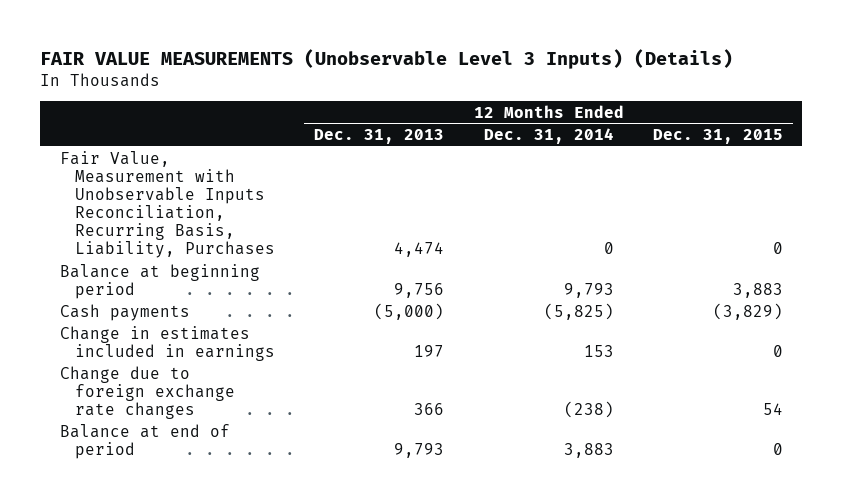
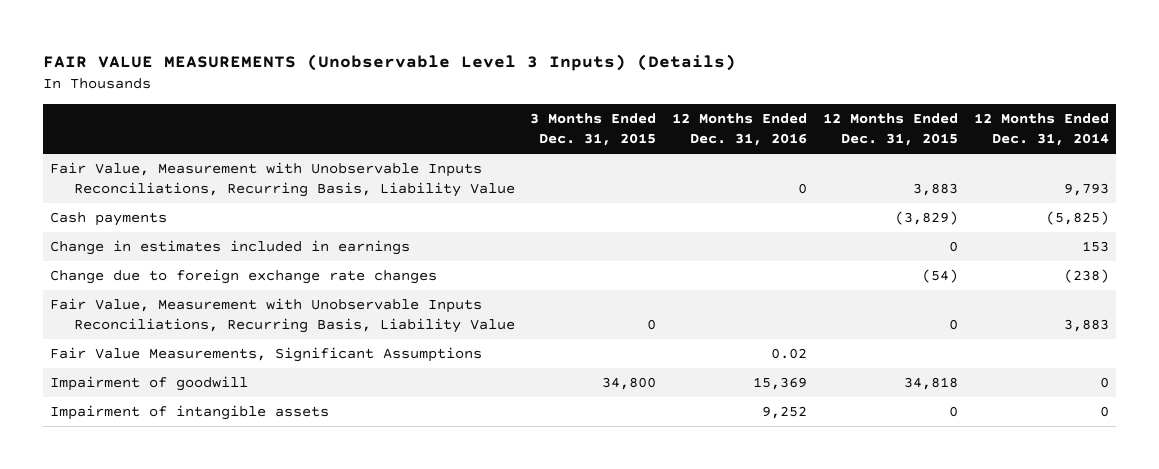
[314,129,445,145] Dec. 31, 2013 -> none
none -> [530,113,657,147] 3 Months Ended Dec. 31, 2015
none -> [672,113,808,147] 12 Months Ended Dec. 31, 2016
[60,150,276,258] Fair Value, Measurement with Unobservable Inputs Reconciliation, Recurring Basis, Liability, Purchases -> none
[60,263,261,299] Balance at beginning period -> [50,162,515,198] Fair Value, Measurement with Unobservable Inputs Reconciliations, Recurring Basis, Liability Value
[762,402,783,415] 54 -> [921,269,958,284] (54)
[60,423,231,459] Balance at end of period -> [50,298,515,334] Fair Value, Measurement with Unobservable Inputs Reconciliations, Recurring Basis, Liability Value
none -> [50,347,483,363] Fair Value Measurements, Significant Assumptions
none -> [50,376,249,392] Impairment of goodwill
none -> [50,405,330,421] Impairment of intangible assets

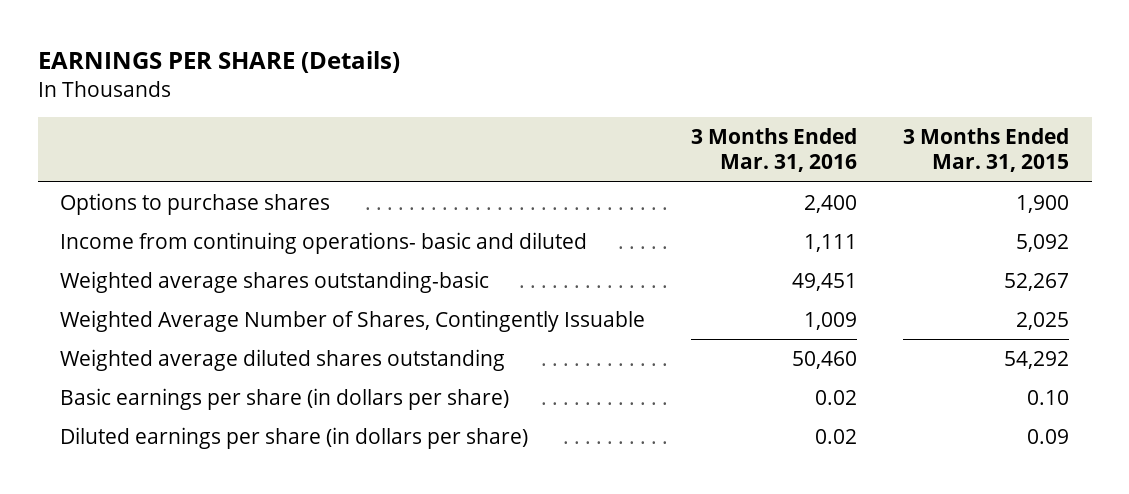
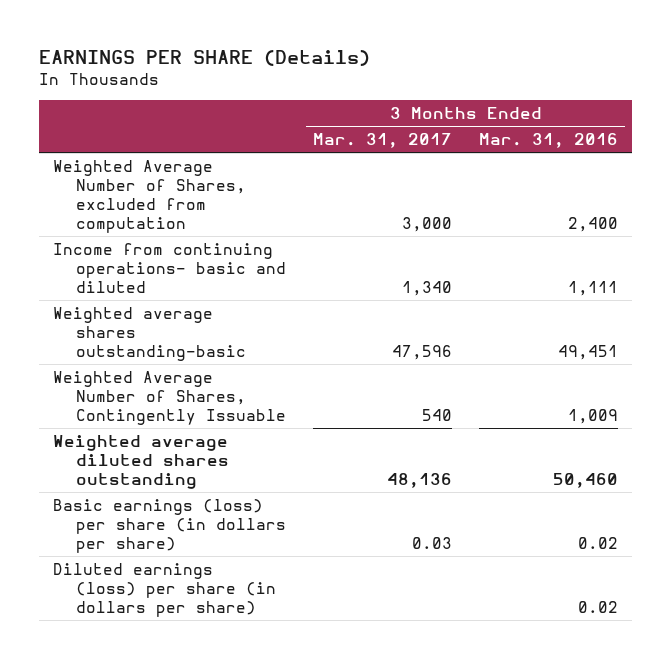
[903,127,1070,173] 3 Months Ended Mar. 31, 2015 -> none
none -> [313,133,453,149] Mar. 31, 2017
[60,192,331,215] Options to purchase shares -> none
none -> [52,159,246,233] Weighted Average Number of Shares, excluded from computation
[60,387,510,410] Basic earnings per share (in dollars per share) -> [52,498,286,553] Basic earnings (loss) per share (in dollars per share)
[60,426,529,449] Diluted earnings per share (in dollars per share) -> [52,562,276,617] Diluted earnings (loss) per share (in dollars per share)

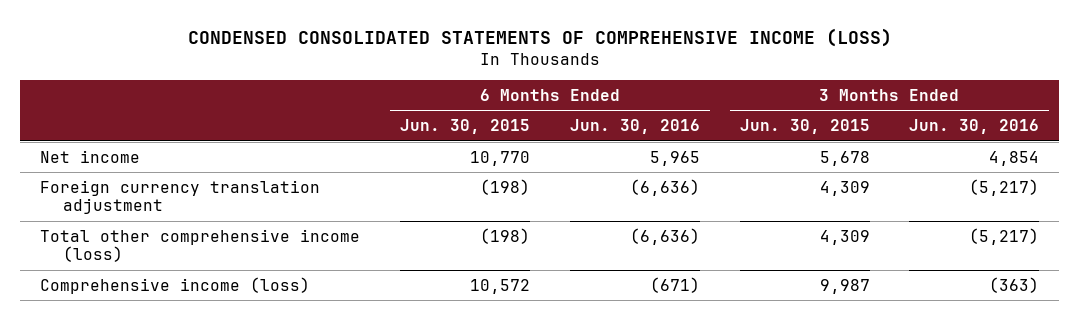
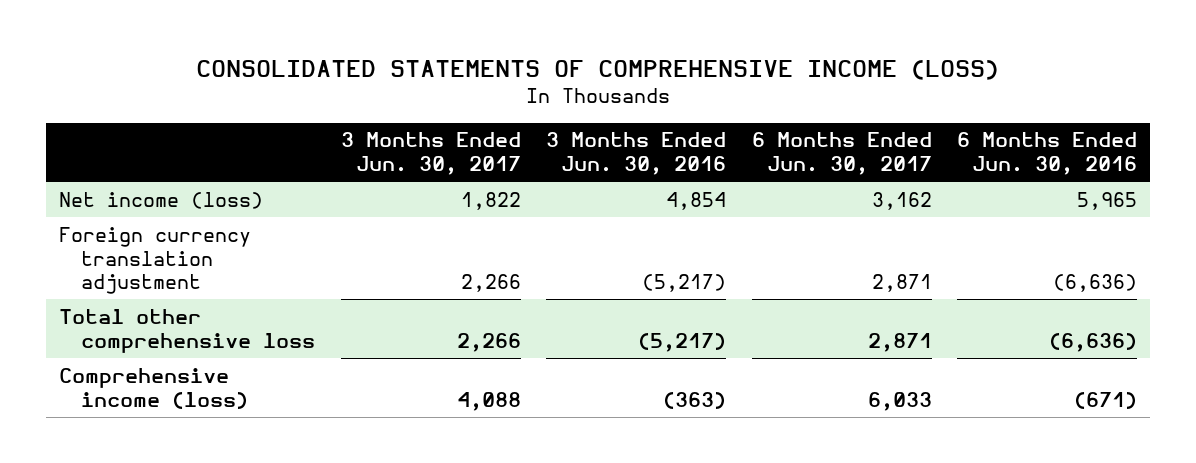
[187,28,892,48] CONDENSED CONSOLIDATED STATEMENTS OF COMPREHENSIVE INCOME (LOSS) -> [195,59,999,80] CONSOLIDATED STATEMENTS OF COMPREHENSIVE INCOME (LOSS)
[399,119,530,135] Jun. 30, 2015 -> none
[739,119,870,135] Jun. 30, 2015 -> none
none -> [340,132,521,176] 3 Months Ended Jun. 30, 2017
none -> [751,132,932,176] 6 Months Ended Jun. 30, 2017
[40,149,141,163] Net income -> [58,191,263,209] Net income (loss)
[40,228,361,263] Total other comprehensive income (loss) -> [58,308,315,353] Total other comprehensive loss

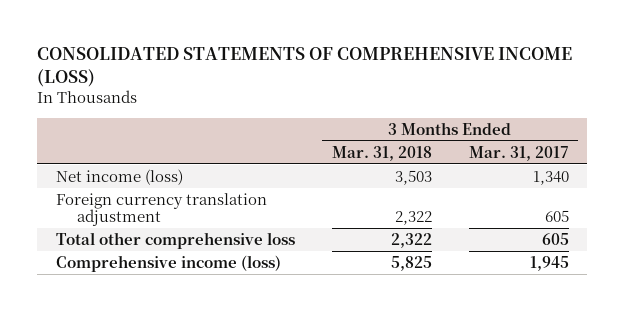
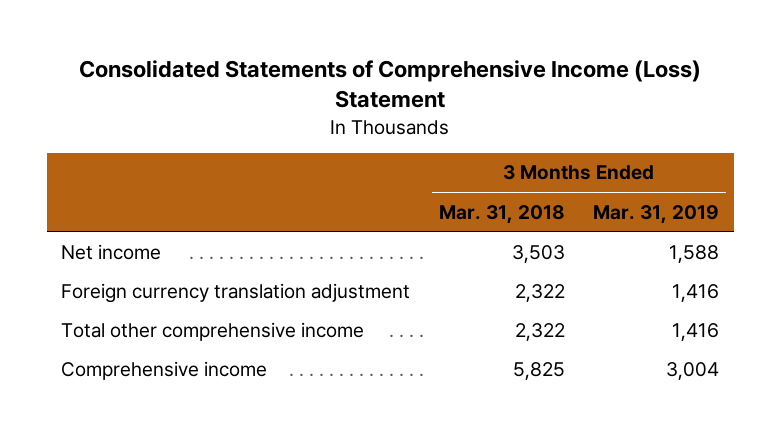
[37,47,573,88] CONSOLIDATED STATEMENTS OF COMPREHENSIVE INCOME (LOSS) -> [79,60,702,109] Consolidated Statements of Comprehensive Income (Loss) Statement
[468,145,569,161] Mar. 31, 2017 -> none
none -> [593,204,720,224] Mar. 31, 2019
[55,168,183,185] Net income (loss) -> [61,243,162,260] Net income
[55,231,295,249] Total other comprehensive loss -> [61,321,365,341] Total other comprehensive income
[55,254,281,272] Comprehensive income (loss) -> [61,360,268,380] Comprehensive income

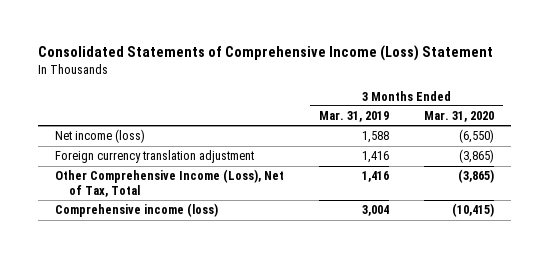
[438,204,565,224] Mar. 31, 2018 -> none
none -> [424,111,495,123] Mar. 31, 2020
[61,243,162,260] Net income -> [55,129,146,144] Net income (loss)
[61,321,365,341] Total other comprehensive income -> [55,169,285,197] Other Comprehensive Income (Loss), Net of Tax, Total
[61,360,268,380] Comprehensive income -> [55,203,219,218] Comprehensive income (loss)

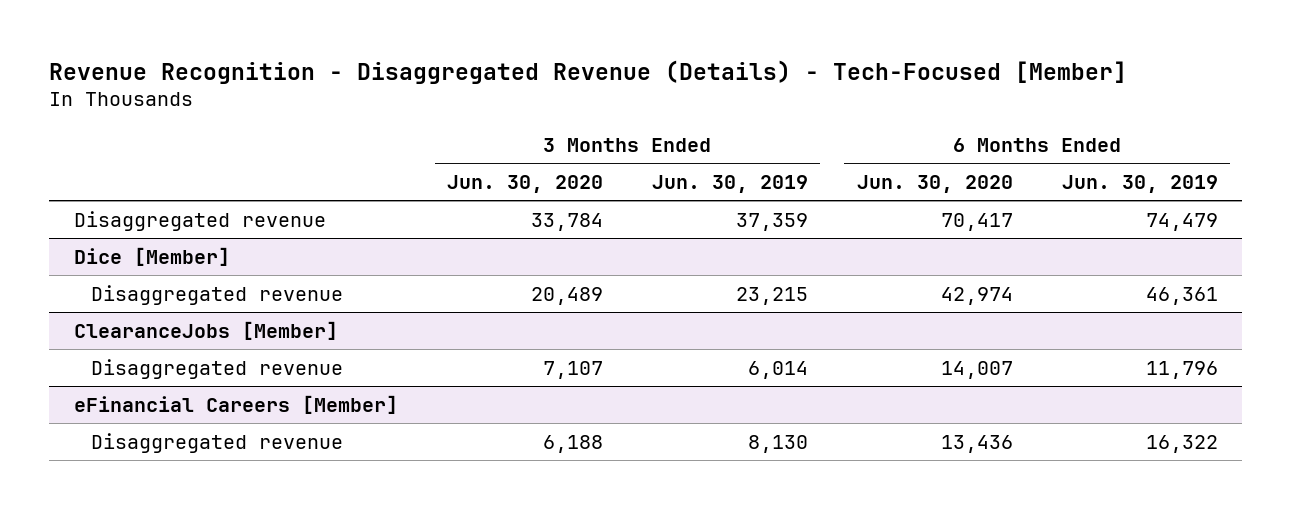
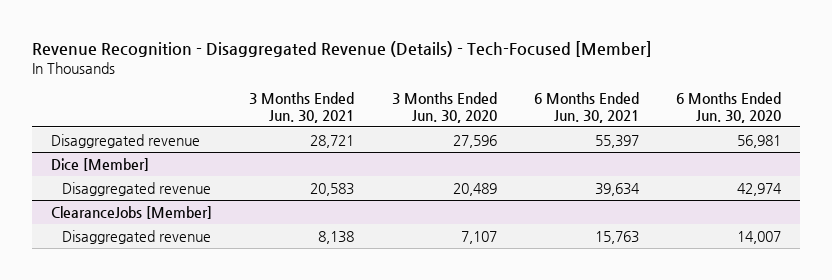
[651,174,808,193] Jun. 30, 2019 -> none
[1061,174,1218,193] Jun. 30, 2019 -> none
none -> [249,92,355,123] 3 Months Ended Jun. 30, 2021
none -> [533,92,639,123] 6 Months Ended Jun. 30, 2021
[530,212,603,231] 33,784 -> [452,134,497,148] 27,596
[940,212,1013,231] 70,417 -> [737,134,782,148] 56,981
[73,394,398,414] eFinancial Careers [Member] -> none
[91,432,344,453] Disaggregated revenue -> none

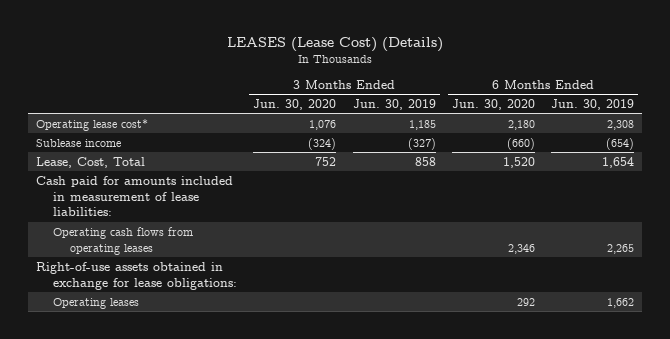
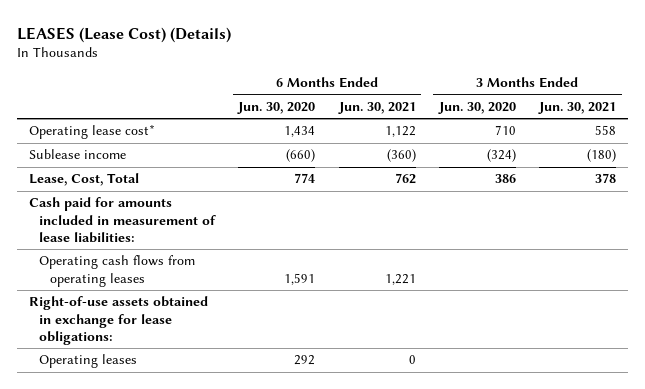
[352,99,436,111] Jun. 30, 2019 -> none
[551,99,635,111] Jun. 30, 2019 -> none
none -> [337,101,416,114] Jun. 30, 2021
none -> [538,101,617,114] Jun. 30, 2021
[309,119,337,130] 1,076 -> [494,125,516,136] 710
[507,119,535,130] 2,180 -> [284,126,316,138] 1,434
[315,156,337,166] 752 -> [494,174,516,184] 386
[502,156,535,168] 1,520 -> [294,173,316,184] 774
[507,243,535,254] 2,346 -> [284,272,316,285] 1,591

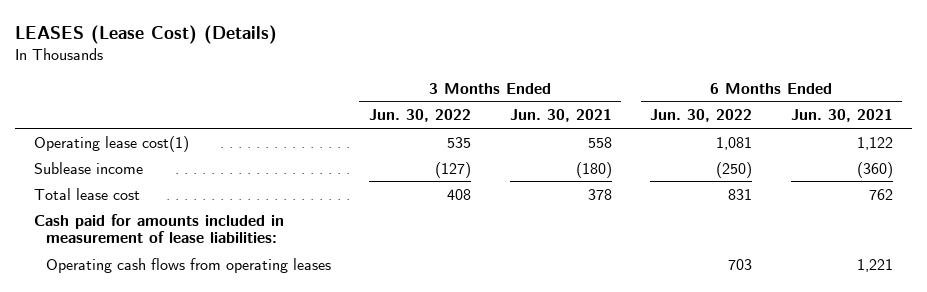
[237,101,316,114] Jun. 30, 2020 -> none
[437,101,516,114] Jun. 30, 2020 -> none
none -> [369,109,472,123] Jun. 30, 2022
none -> [650,109,753,123] Jun. 30, 2022
[28,124,155,140] Operating lease cost* -> [34,135,190,152] Operating lease cost(1)
[28,173,139,187] Lease, Cost, Total -> [34,187,141,200] Total lease cost
[28,296,208,346] Right-of-use assets obtained in exchange for lease obligations: -> none
[39,354,138,369] Operating leases -> none

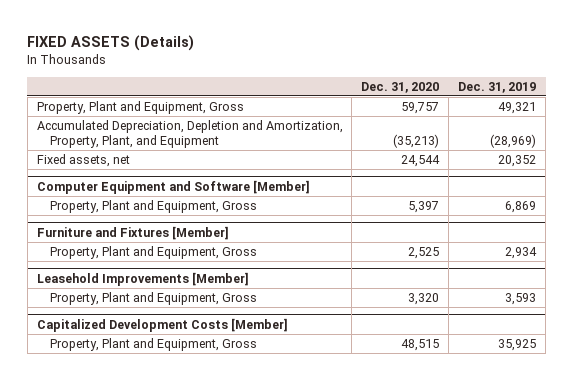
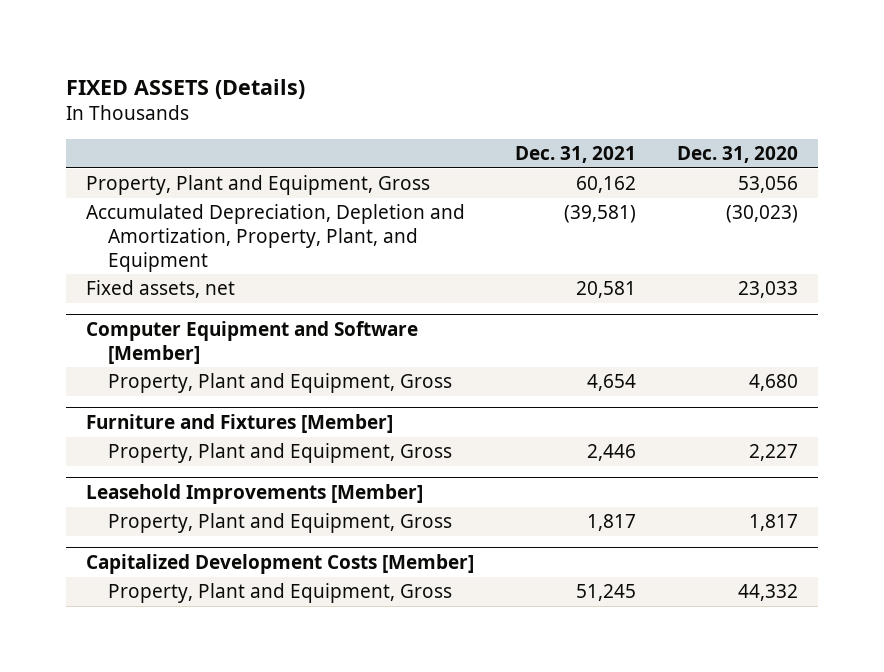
[458,81,537,93] Dec. 31, 2019 -> none
none -> [514,146,636,164] Dec. 31, 2021
[401,102,440,115] 59,757 -> [737,176,798,194] 53,056
[393,134,440,149] (35,213) -> [725,205,798,224] (30,023)
[401,155,441,168] 24,544 -> [737,281,798,299] 23,033
[408,201,440,214] 5,397 -> [748,374,798,392] 4,680
[408,247,440,260] 2,525 -> [748,444,798,462] 2,227
[408,293,440,306] 3,320 -> [748,514,798,532] 1,817
[401,339,440,352] 48,515 -> [737,584,798,602] 44,332

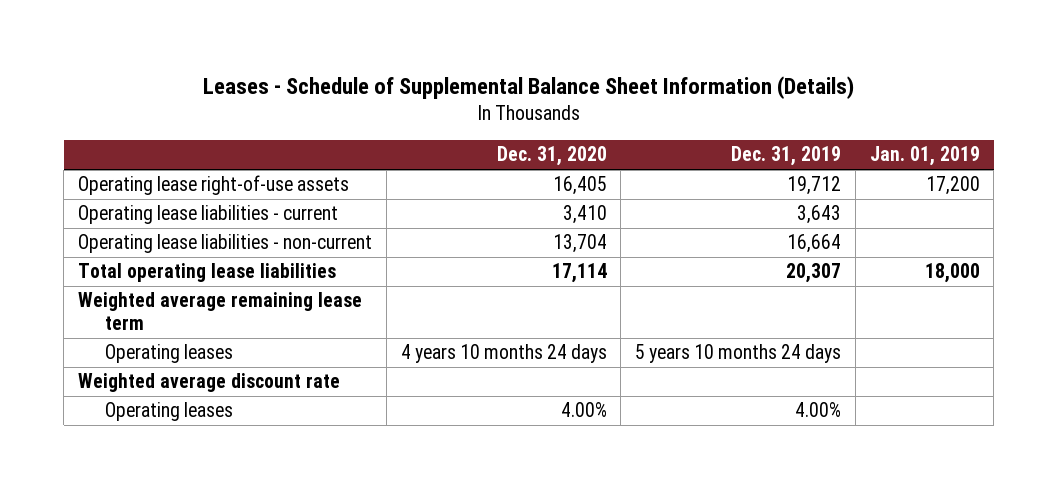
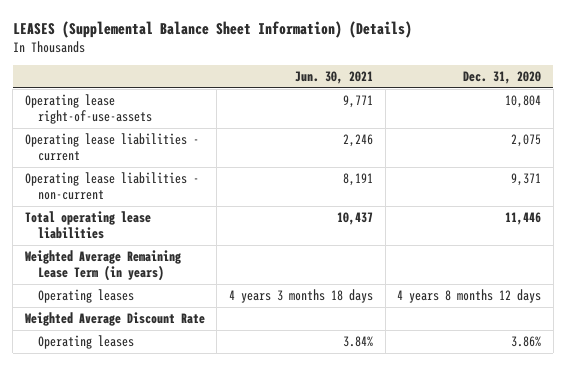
[202,76,854,100] Leases - Schedule of Supplemental Balance Sheet Information (Details) -> [12,20,412,38] LEASES (Supplemental Balance Sheet Information) (Details)
[731,146,842,167] Dec. 31, 2019 -> none
[869,146,980,167] Jan. 01, 2019 -> none
none -> [294,71,373,85] Jun. 30, 2021
[78,175,350,196] Operating lease right-of-use assets -> [24,94,152,125] Operating lease right-of-use-assets
[552,176,607,196] 16,405 -> [505,95,542,109] 10,804
[562,205,607,225] 3,410 -> [511,134,542,148] 2,075
[552,234,607,254] 13,704 -> [511,173,542,187] 9,371
[551,263,607,284] 17,114 -> [505,212,542,226] 11,446
[78,292,363,331] Weighted average remaining lease term -> [24,250,181,282] Weighted Average Remaining Lease Term (in years)
[400,344,607,364] 4 years 10 months 24 days -> [397,289,542,304] 4 years 8 months 12 days
[78,373,341,393] Weighted average discount rate -> [24,312,205,327] Weighted Average Discount Rate
[560,402,607,418] 4.00% -> [511,336,542,348] 3.86%

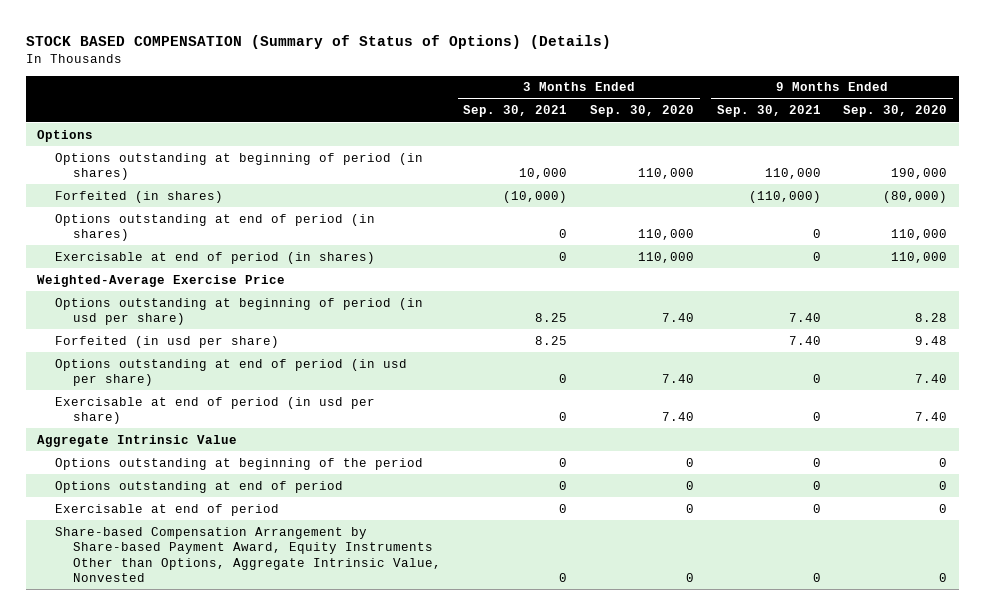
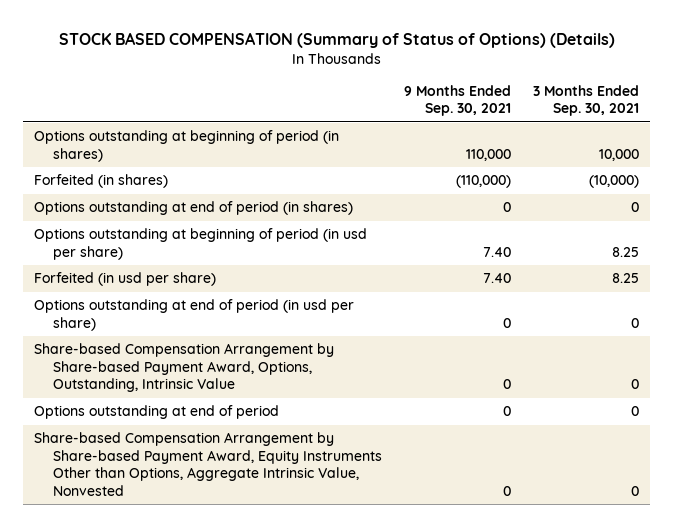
[589,105,694,118] Sep. 30, 2020 -> none
[843,105,948,118] Sep. 30, 2020 -> none
[37,129,94,142] Options -> none
[54,251,375,264] Exercisable at end of period (in shares) -> none
[37,274,286,287] Weighted-Average Exercise Price -> none
[54,396,375,425] Exercisable at end of period (in usd per share) -> none
[37,434,238,447] Aggregate Intrinsic Value -> none
[54,457,423,470] Options outstanding at beginning of the period -> [34,343,335,393] Share-based Compensation Arrangement by Share-based Payment Award, Options, Outstanding, Intrinsic Value
[54,503,279,516] Exercisable at end of period -> none

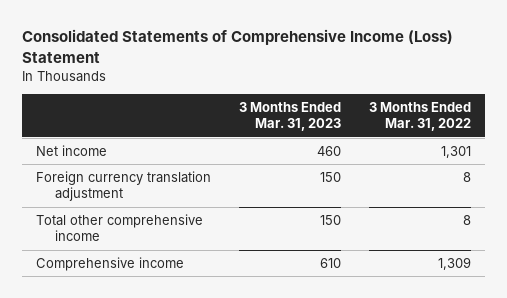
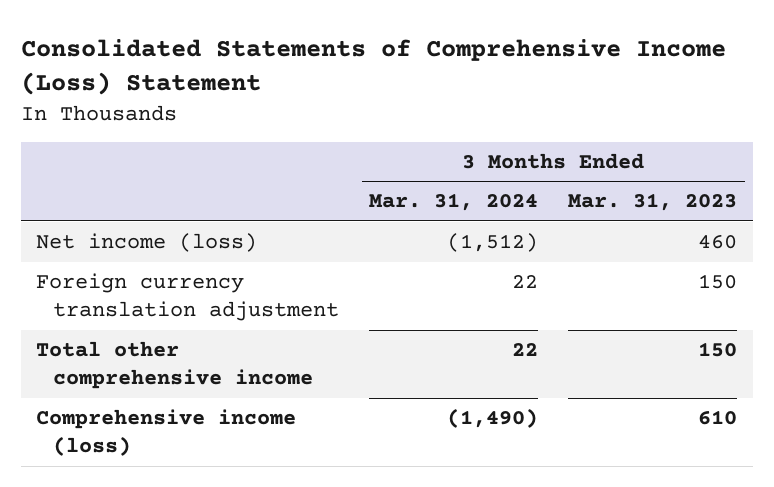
[368,102,471,132] 3 Months Ended Mar. 31, 2022 -> none
none -> [369,193,539,212] Mar. 31, 2024
[35,145,107,157] Net income -> [36,233,258,253] Net income (loss)
[35,257,184,272] Comprehensive income -> [36,409,297,457] Comprehensive income (loss)

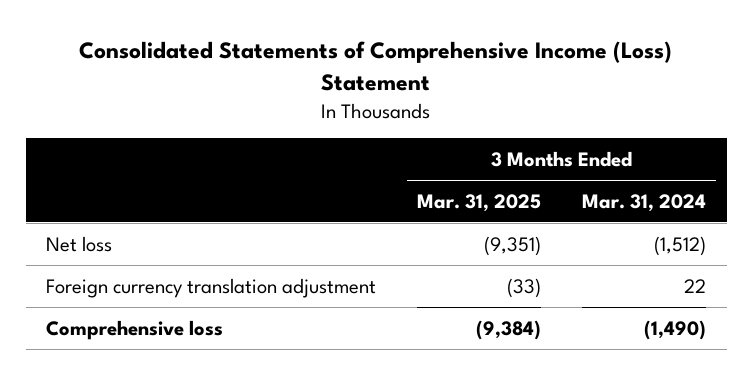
[568,193,738,212] Mar. 31, 2023 -> none
none -> [417,193,542,212] Mar. 31, 2025
[36,233,258,253] Net income (loss) -> [46,235,113,252] Net loss
[36,341,313,390] Total other comprehensive income -> none
[36,409,297,457] Comprehensive income (loss) -> [46,319,224,340] Comprehensive loss

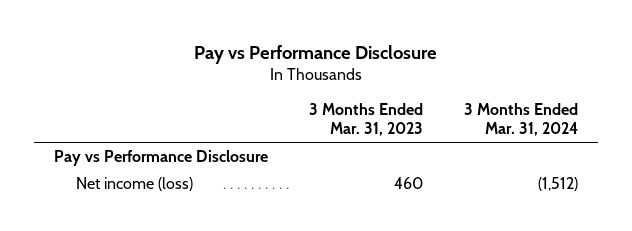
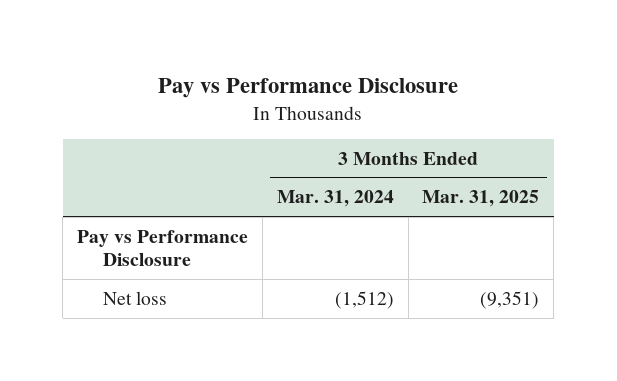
[309,103,424,137] 3 Months Ended Mar. 31, 2023 -> none
none -> [422,190,540,208] Mar. 31, 2025
[75,176,193,191] Net income (loss) -> [103,290,168,305] Net loss

